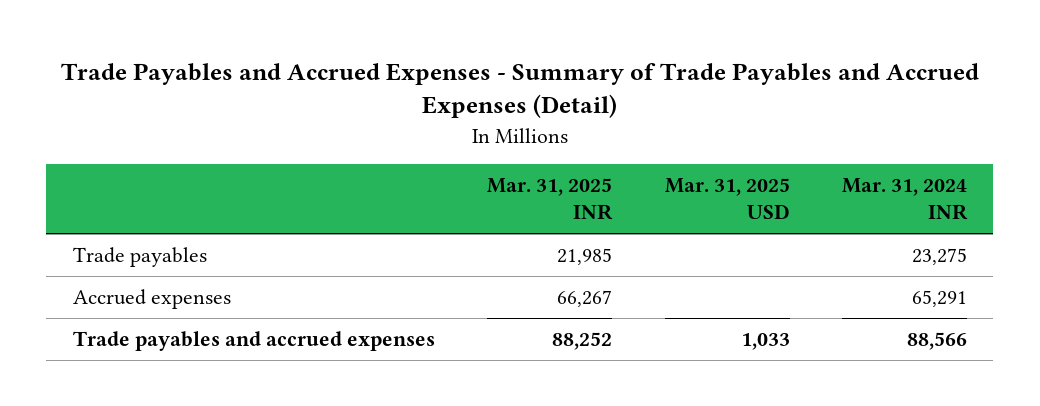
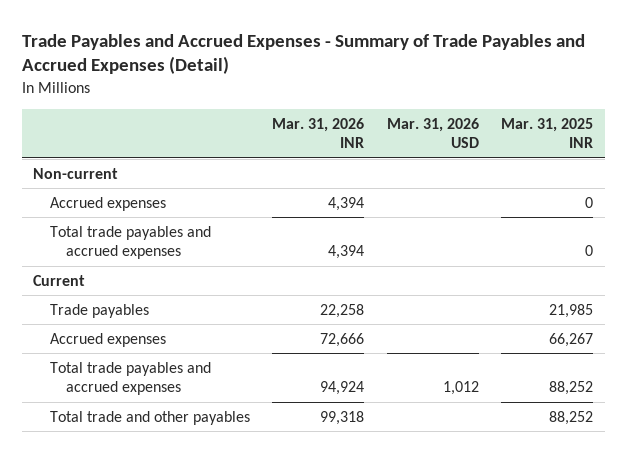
[664,178,790,219] Mar. 31, 2025 USD -> none
[842,178,969,220] Mar. 31, 2024 INR -> none
none -> [272,117,365,148] Mar. 31, 2026 INR
none -> [386,117,479,148] Mar. 31, 2026 USD
none -> [33,167,119,179] Non-current
none -> [49,196,166,211] Accrued expenses
none -> [49,225,211,260] Total trade payables and accrued expenses
none -> [33,274,86,286] Current
[72,331,435,352] Trade payables and accrued expenses -> [49,361,211,396] Total trade payables and accrued expenses
none -> [49,410,250,425] Total trade and other payables

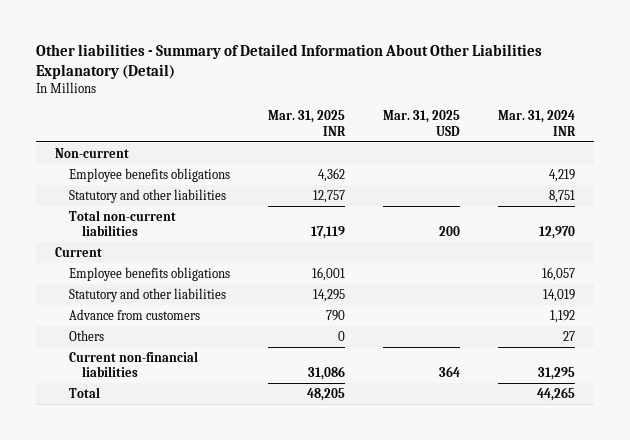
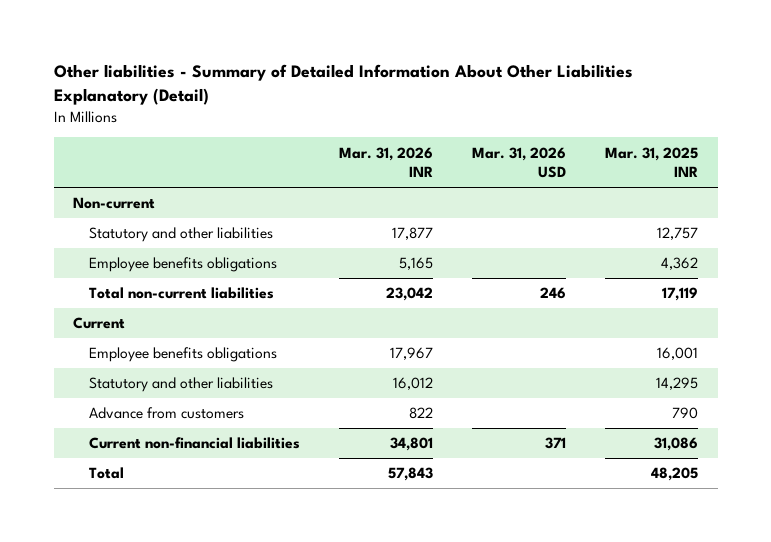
[382,110,460,136] Mar. 31, 2025 USD -> none
[497,110,576,136] Mar. 31, 2024 INR -> none
none -> [339,146,434,177] Mar. 31, 2026 INR
none -> [472,146,567,178] Mar. 31, 2026 USD
[68,167,230,182] Employee benefits obligations -> [88,257,277,273] Employee benefits obligations
[68,329,104,341] Others -> none

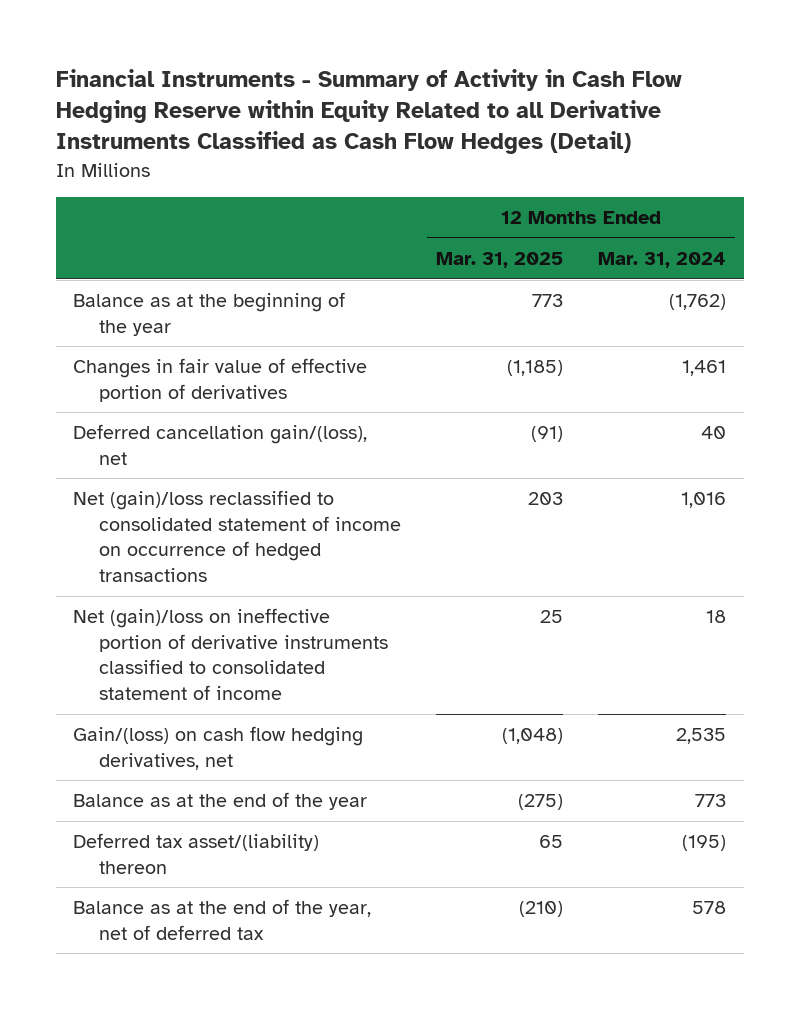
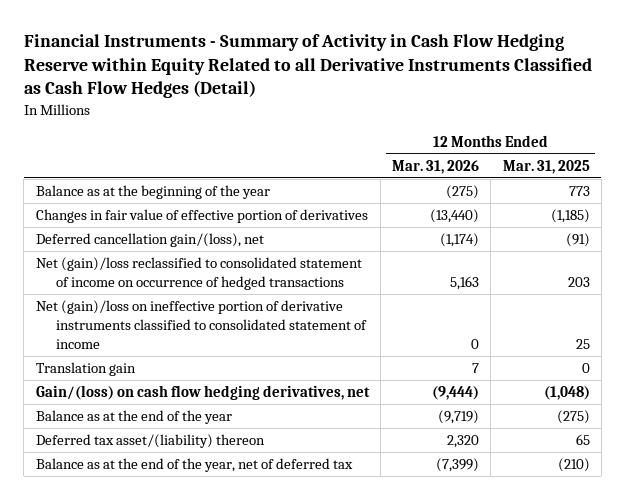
[598,251,727,268] Mar. 31, 2024 -> none
none -> [392,159,480,174] Mar. 31, 2026
none -> [35,362,136,377] Translation gain

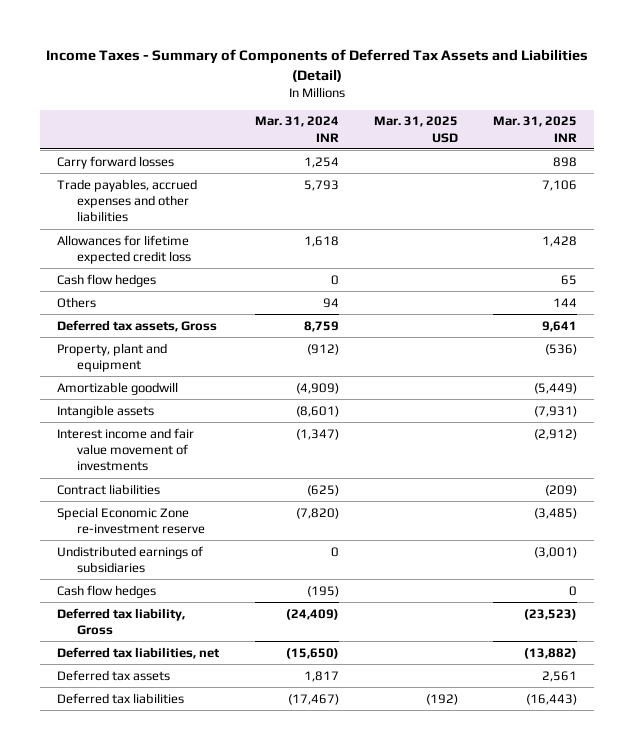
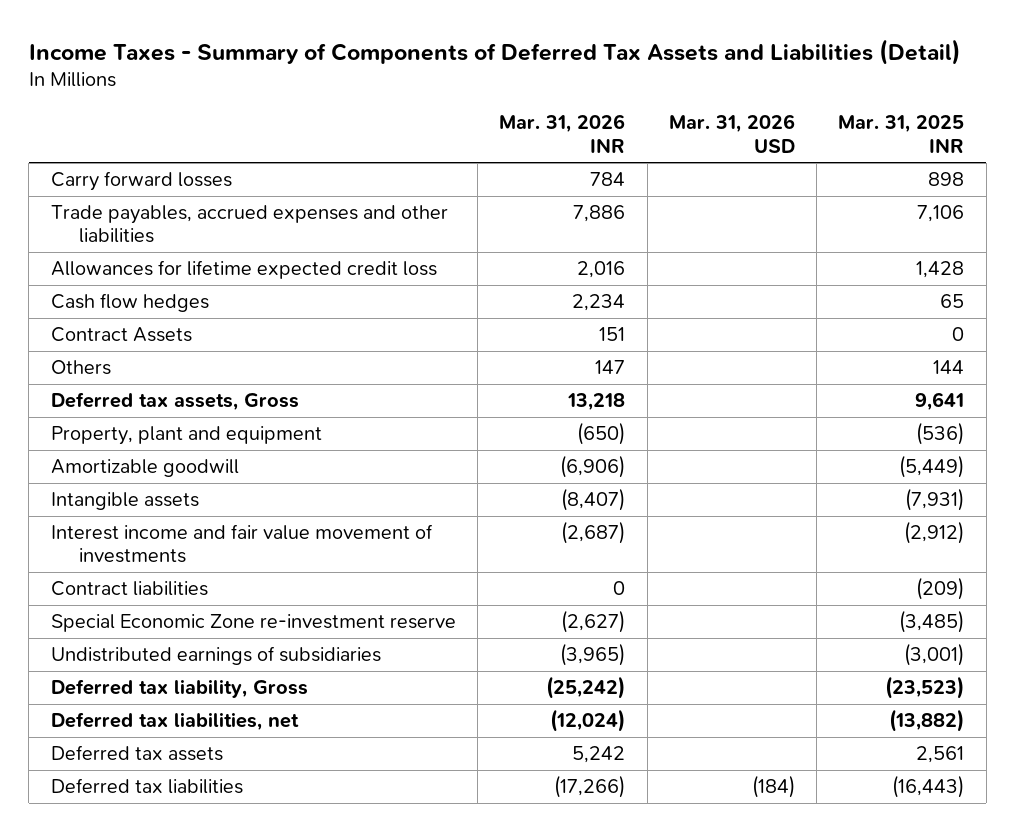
[254,116,339,142] Mar. 31, 2024 INR -> none
[373,116,458,143] Mar. 31, 2025 USD -> none
none -> [499,114,626,153] Mar. 31, 2026 INR
none -> [668,114,795,153] Mar. 31, 2026 USD
none -> [50,327,192,343] Contract Assets
[57,584,157,598] Cash flow hedges -> none

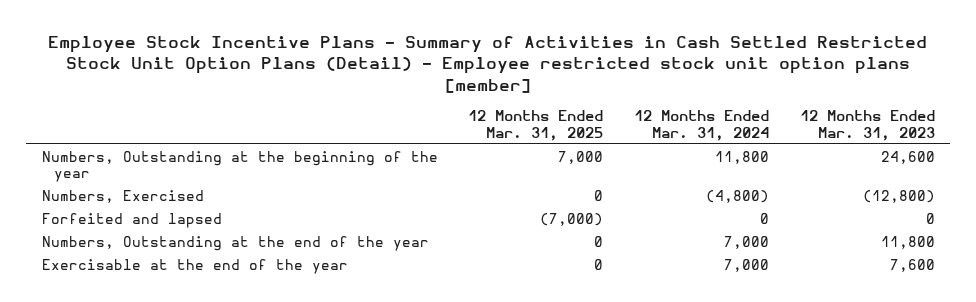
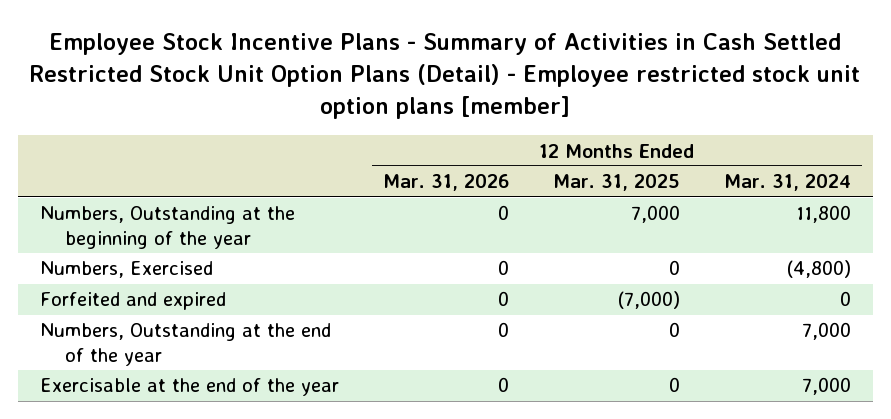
[799,110,935,141] 12 Months Ended Mar. 31, 2023 -> none
none -> [382,174,509,192] Mar. 31, 2026
[41,212,222,228] Forfeited and lapsed -> [39,292,226,311] Forfeited and expired

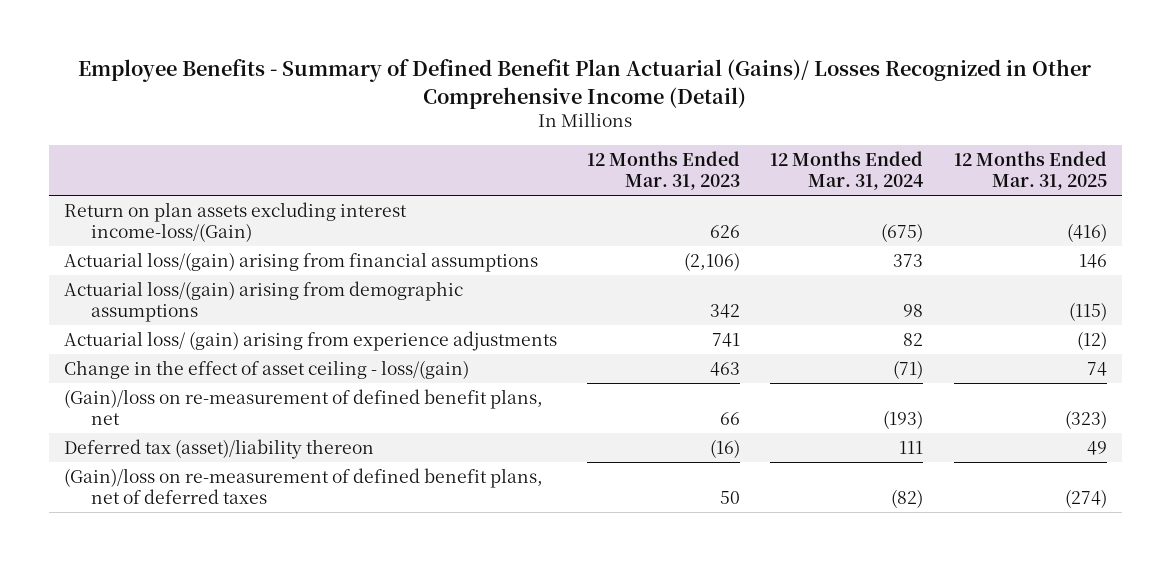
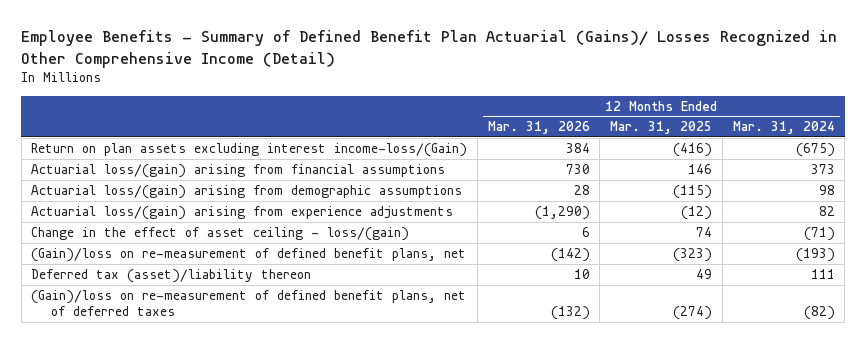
[587,150,741,191] 12 Months Ended Mar. 31, 2023 -> none
none -> [487,121,590,135] Mar. 31, 2026
[64,330,558,351] Actuarial loss/ (gain) arising from experience adjustments -> [31,205,454,220] Actuarial loss/(gain) arising from experience adjustments

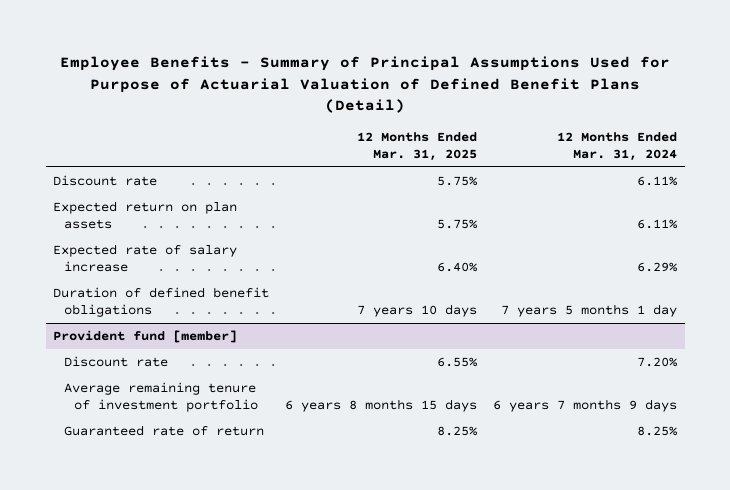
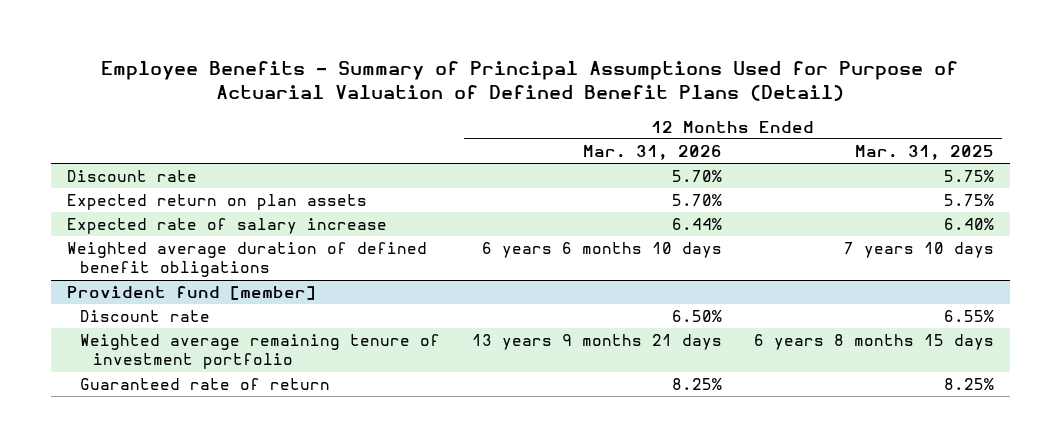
[556,132,677,161] 12 Months Ended Mar. 31, 2024 -> none
none -> [583,144,723,160] Mar. 31, 2026
[53,287,270,317] Duration of defined benefit obligations -> [66,242,427,278] Weighted average duration of defined benefit obligations
[63,382,259,412] Average remaining tenure of investment portfolio -> [79,334,440,370] Weighted average remaining tenure of investment portfolio

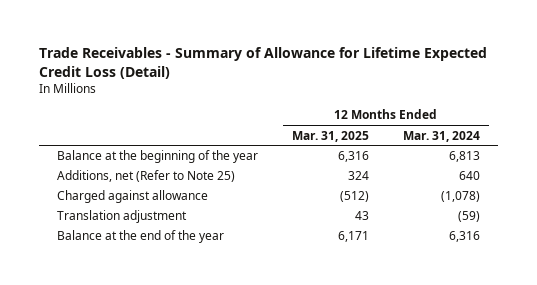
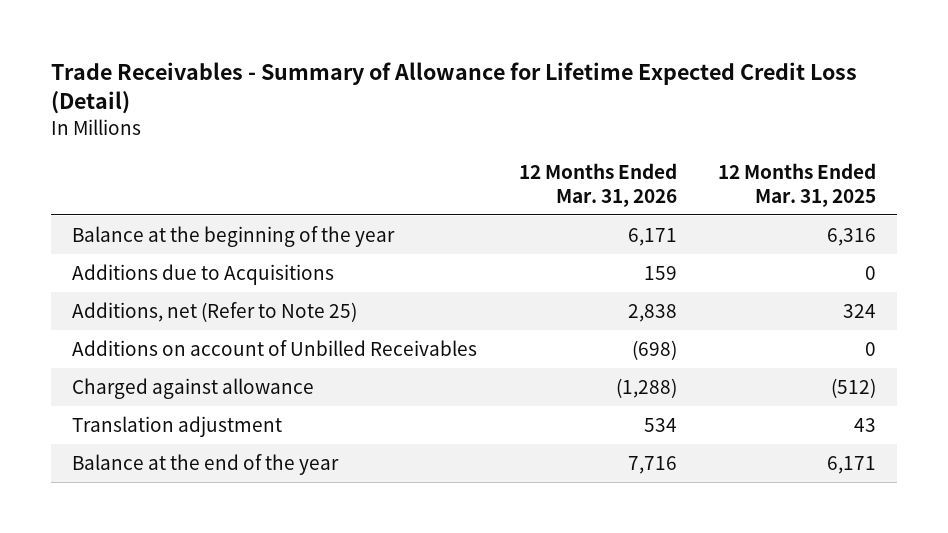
[403,130,481,142] Mar. 31, 2024 -> none
none -> [518,163,677,207] 12 Months Ended Mar. 31, 2026
none -> [71,263,334,285] Additions due to Acquisitions
none -> [71,339,477,356] Additions on account of Unbilled Receivables

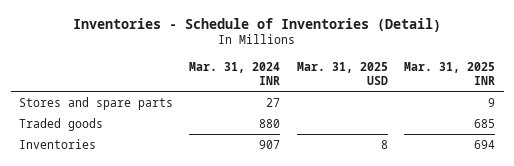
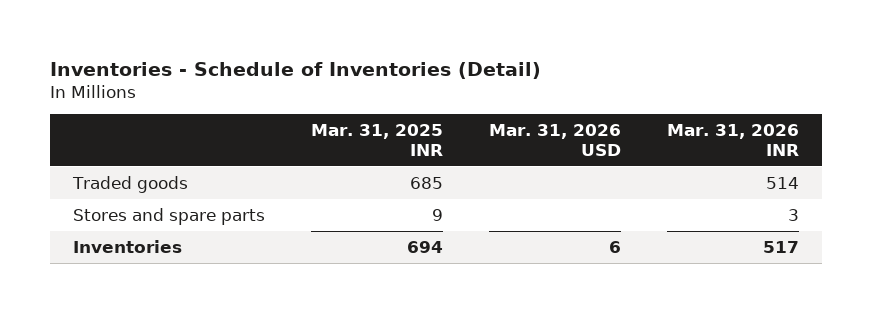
[189,61,281,85] Mar. 31, 2024 INR -> none
[296,61,388,85] Mar. 31, 2025 USD -> none
none -> [488,123,621,157] Mar. 31, 2026 USD
none -> [666,123,799,157] Mar. 31, 2026 INR
[18,96,173,110] Stores and spare parts -> [73,207,266,225] Stores and spare parts

